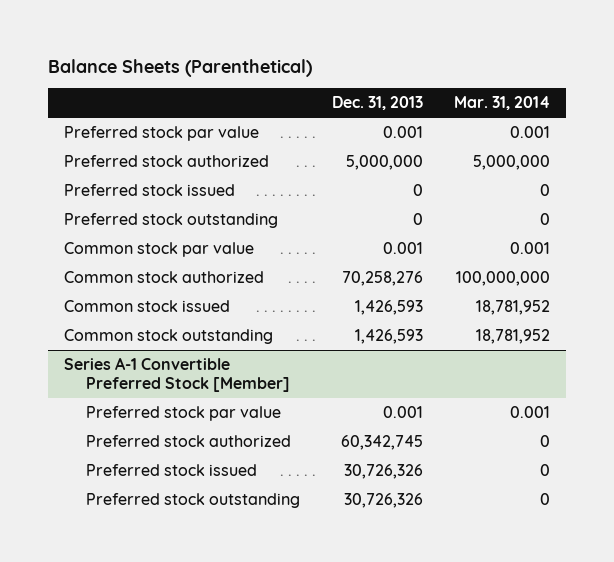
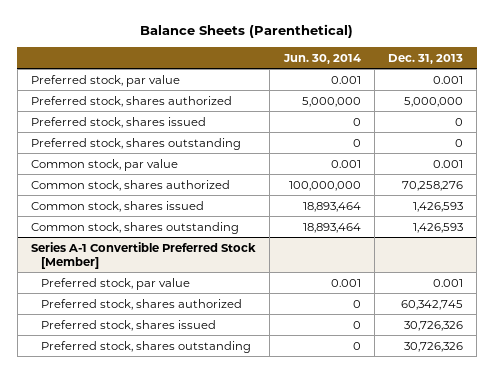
[454,96,551,111] Mar. 31, 2014 -> none
none -> [282,53,361,64] Jun. 30, 2014
[63,126,259,142] Preferred stock par value -> [31,74,181,87] Preferred stock, par value
[63,155,269,168] Preferred stock authorized -> [31,95,233,107] Preferred stock, shares authorized
[63,184,235,197] Preferred stock issued -> [31,116,207,128] Preferred stock, shares issued
[63,213,278,229] Preferred stock outstanding -> [31,137,242,150] Preferred stock, shares outstanding
[63,242,254,258] Common stock par value -> [31,158,179,171] Common stock, par value
[63,271,264,284] Common stock authorized -> [31,179,231,191] Common stock, shares authorized
[63,300,230,313] Common stock issued -> [31,200,205,212] Common stock, shares issued
[63,329,273,345] Common stock outstanding -> [31,221,240,234] Common stock, shares outstanding
[86,406,282,422] Preferred stock par value -> [41,277,191,290] Preferred stock, par value
[86,435,292,448] Preferred stock authorized -> [41,298,243,310] Preferred stock, shares authorized
[86,464,258,477] Preferred stock issued -> [41,319,217,331] Preferred stock, shares issued
[86,493,301,509] Preferred stock outstanding -> [41,340,252,353] Preferred stock, shares outstanding

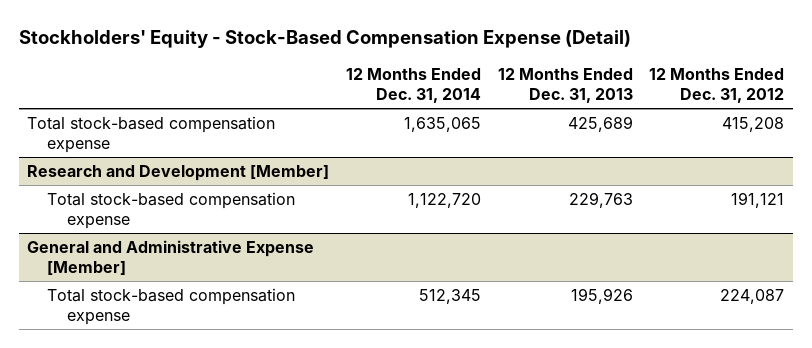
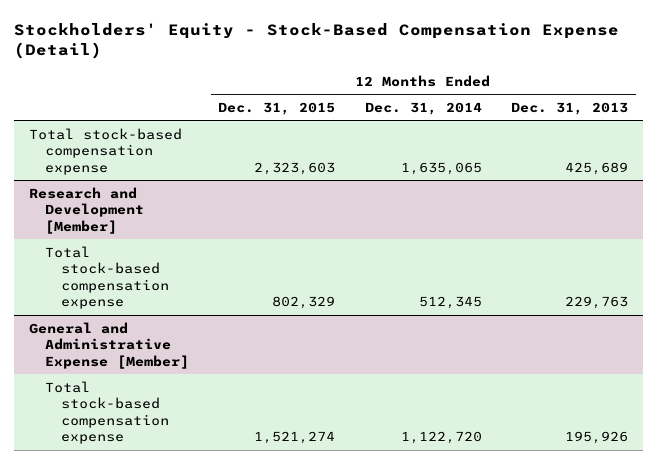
[649,68,785,104] 12 Months Ended Dec. 31, 2012 -> none
none -> [218,101,336,115] Dec. 31, 2015
[408,192,482,208] 1,122,720 -> [418,296,482,310] 512,345
[419,288,482,304] 512,345 -> [400,431,482,445] 1,122,720

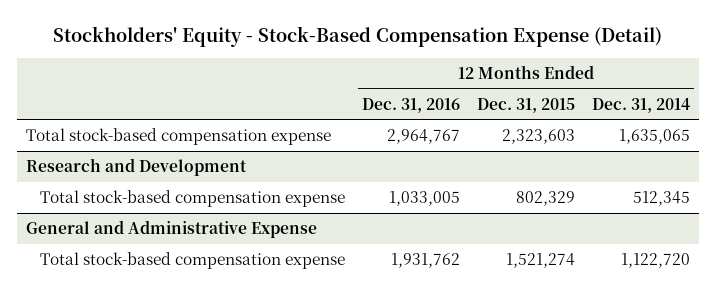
[511,101,629,115] Dec. 31, 2013 -> none
none -> [362,97,461,113] Dec. 31, 2016
[28,186,145,234] Research and Development [Member] -> [25,158,247,177] Research and Development
[28,321,190,369] General and Administrative Expense [Member] -> [25,220,317,239] General and Administrative Expense

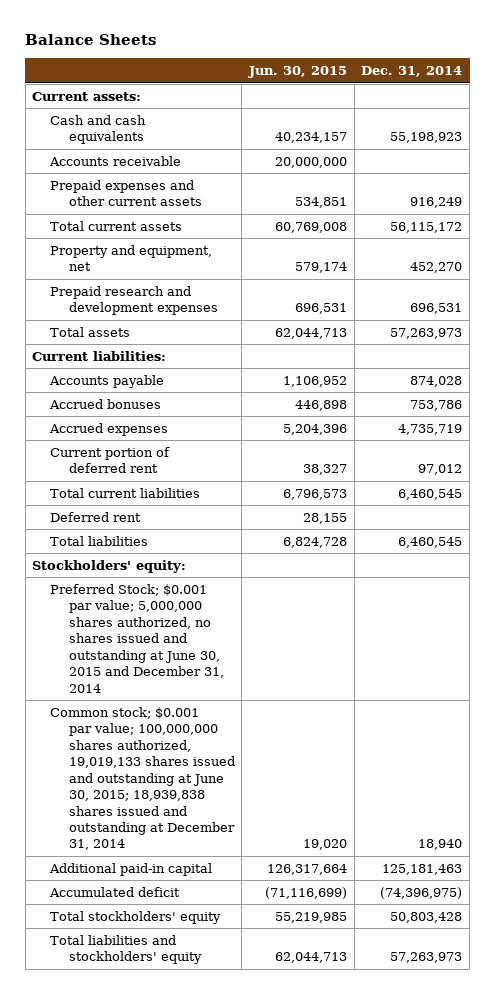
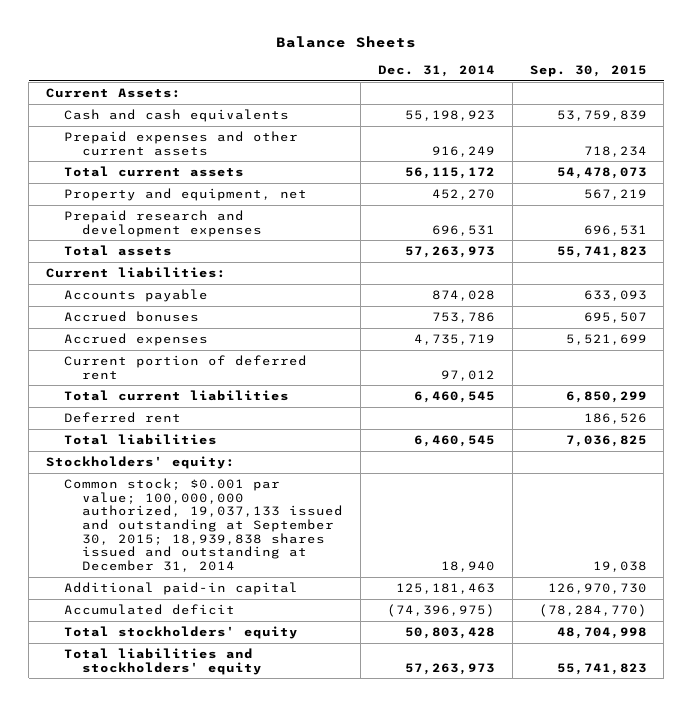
[248,66,348,79] Jun. 30, 2015 -> none
none -> [529,65,647,78] Sep. 30, 2015
[32,91,142,101] Current assets: -> [46,87,182,98] Current Assets:
[49,155,182,166] Accounts receivable -> none
[50,583,224,693] Preferred Stock; $0.001 par value; 5,000,000 shares authorized, no shares issued and outstanding at June 30, 2015 and December 31, 2014 -> none
[50,706,235,851] Common stock; $0.001 par value; 100,000,000 shares authorized, 19,019,133 shares issued and outstanding at June 30, 2015; 18,939,838 shares issued and outstanding at December 31, 2014 -> [64,477,344,573] Common stock; $0.001 par value; 100,000,000 authorized, 19,037,133 issued and outstanding at September 30, 2015; 18,939,838 shares issued and outstanding at December 31, 2014

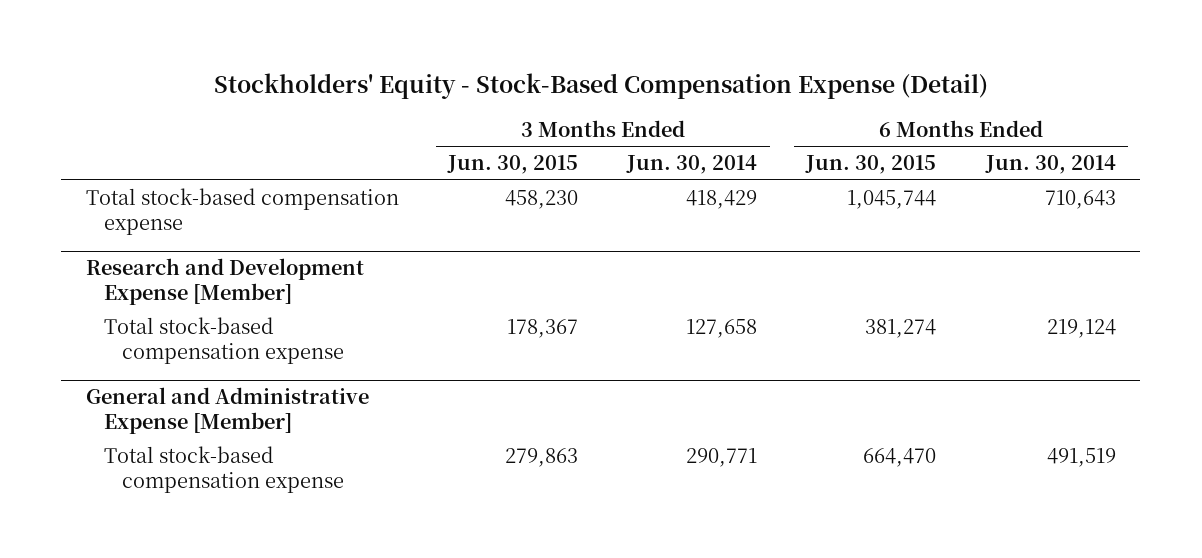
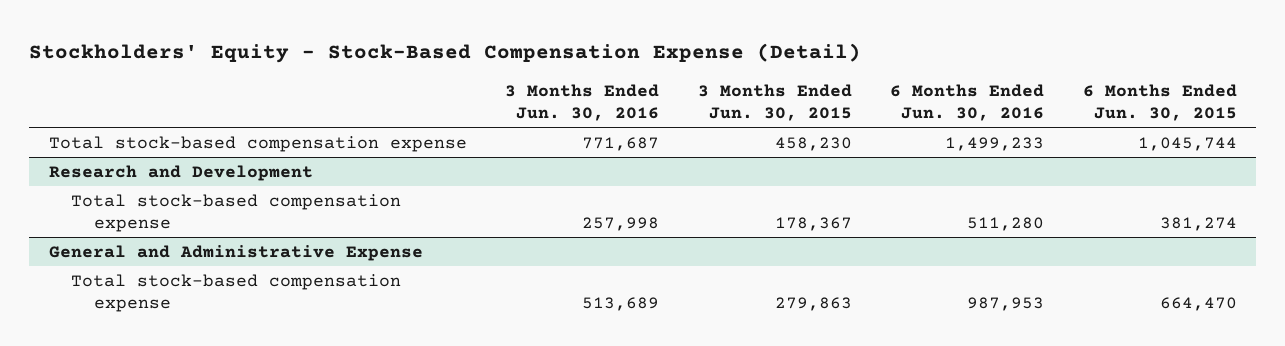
[626,155,758,175] Jun. 30, 2014 -> none
[984,155,1116,175] Jun. 30, 2014 -> none
none -> [505,83,660,121] 3 Months Ended Jun. 30, 2016
none -> [890,83,1045,121] 6 Months Ended Jun. 30, 2016
[85,258,364,306] Research and Development Expense [Member] -> [48,164,313,181] Research and Development
[85,387,369,435] General and Administrative Expense [Member] -> [48,244,423,261] General and Administrative Expense

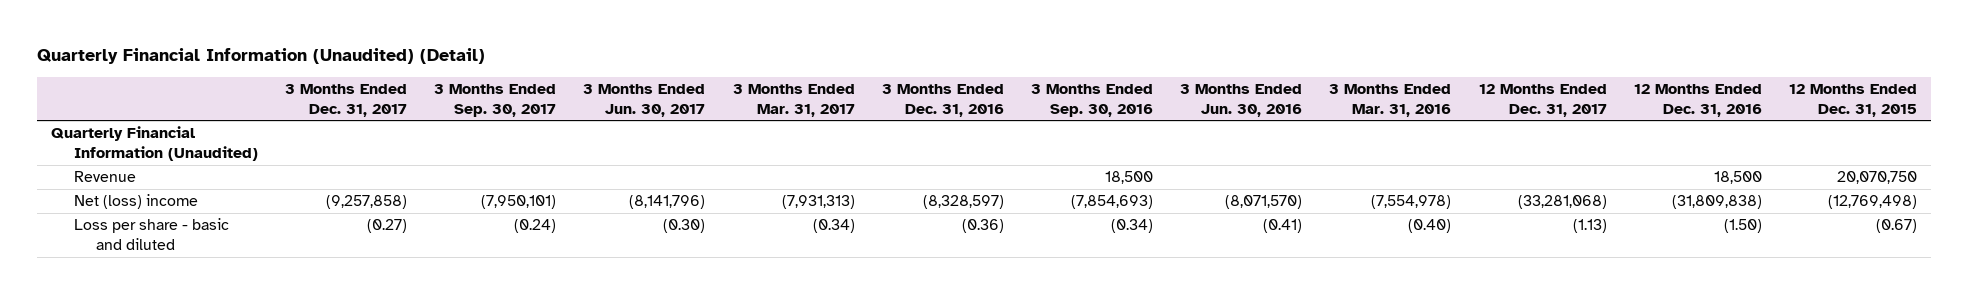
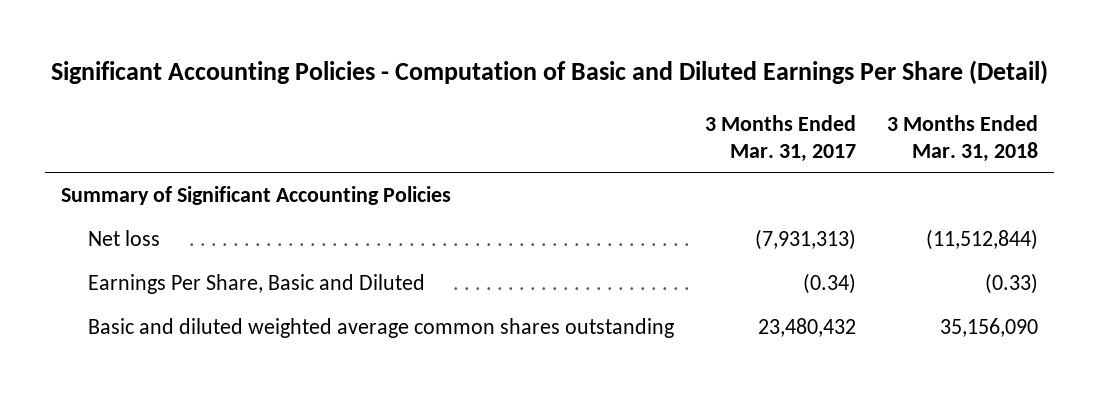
[37,48,486,65] Quarterly Financial Information (Unaudited) (Detail) -> [50,59,1048,84] Significant Accounting Policies - Computation of Basic and Diluted Earnings Per Share (Detail)
[284,83,407,117] 3 Months Ended Dec. 31, 2017 -> none
[434,83,557,117] 3 Months Ended Sep. 30, 2017 -> none
[583,83,706,117] 3 Months Ended Jun. 30, 2017 -> none
[881,83,1004,117] 3 Months Ended Dec. 31, 2016 -> none
[1031,83,1154,117] 3 Months Ended Sep. 30, 2016 -> none
[1180,83,1303,117] 3 Months Ended Jun. 30, 2016 -> none
[1329,83,1452,117] 3 Months Ended Mar. 31, 2016 -> none
[1478,83,1607,117] 12 Months Ended Dec. 31, 2017 -> none
[1633,83,1762,117] 12 Months Ended Dec. 31, 2016 -> none
[1789,83,1918,117] 12 Months Ended Dec. 31, 2015 -> none
none -> [887,114,1039,162] 3 Months Ended Mar. 31, 2018
[50,126,258,162] Quarterly Financial Information (Unaudited) -> none
[73,171,136,183] Revenue -> none
none -> [60,186,451,206] Summary of Significant Accounting Policies
[73,194,198,210] Net (loss) income -> [88,230,161,247] Net loss
[73,218,229,251] Loss per share - basic and diluted -> [88,274,426,295] Earnings Per Share, Basic and Diluted
none -> [88,318,675,339] Basic and diluted weighted average common shares outstanding

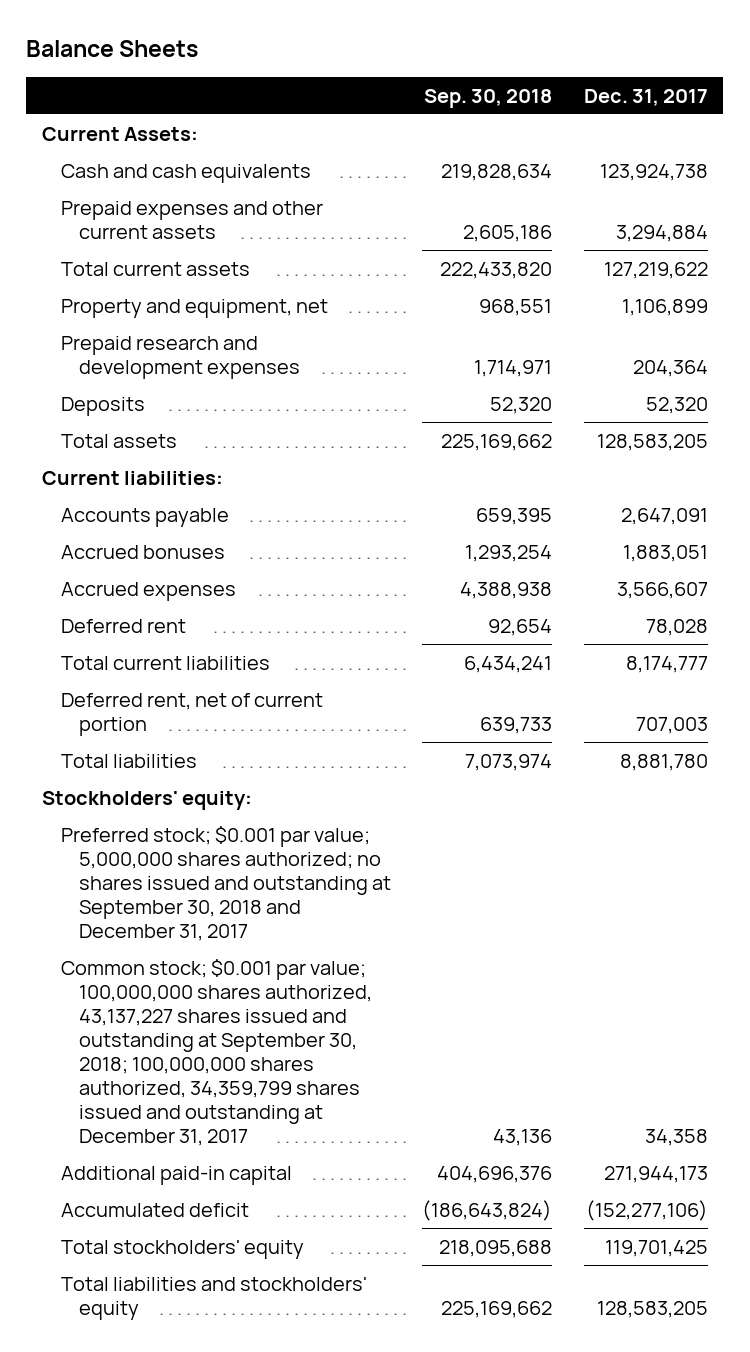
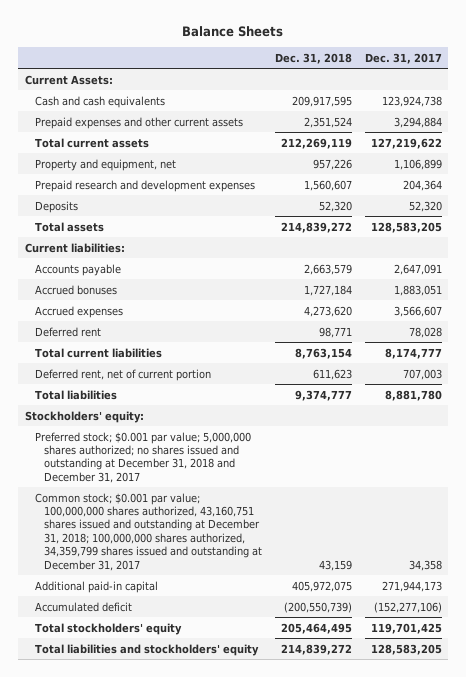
[424,88,553,108] Sep. 30, 2018 -> none
none -> [274,52,352,64] Dec. 31, 2018
[60,825,392,941] Preferred stock; $0.001 par value; 5,000,000 shares authorized; no shares issued and outstanding at September 30, 2018 and December 31, 2017 -> [34,431,251,483] Preferred stock; $0.001 par value; 5,000,000 shares authorized; no shares issued and outstanding at December 31, 2018 and December 31, 2017
[60,958,373,1146] Common stock; $0.001 par value; 100,000,000 shares authorized, 43,137,227 shares issued and outstanding at September 30, 2018; 100,000,000 shares authorized, 34,359,799 shares issued and outstanding at December 31, 2017 -> [34,492,263,571] Common stock; $0.001 par value; 100,000,000 shares authorized, 43,160,751 shares issued and outstanding at December 31, 2018; 100,000,000 shares authorized, 34,359,799 shares issued and outstanding at December 31, 2017

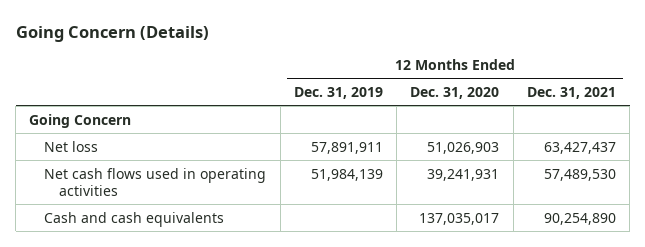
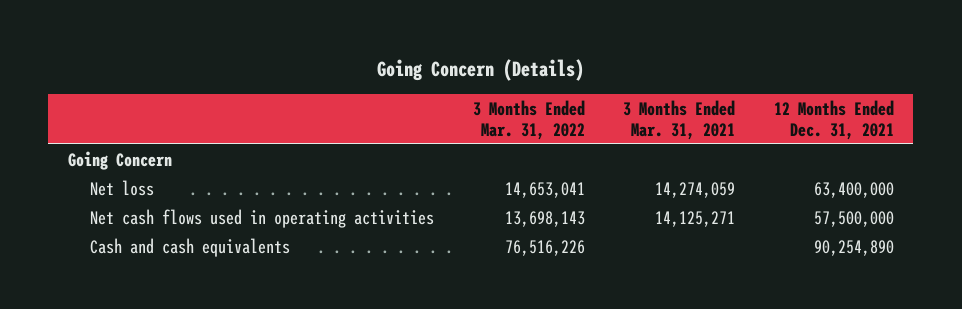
[293,87,383,100] Dec. 31, 2019 -> none
[410,87,500,100] Dec. 31, 2020 -> none
none -> [472,99,585,140] 3 Months Ended Mar. 31, 2022
none -> [623,99,736,140] 3 Months Ended Mar. 31, 2021
[543,141,616,154] 63,427,437 -> [814,181,895,198] 63,400,000
[543,168,616,181] 57,489,530 -> [814,210,895,227] 57,500,000

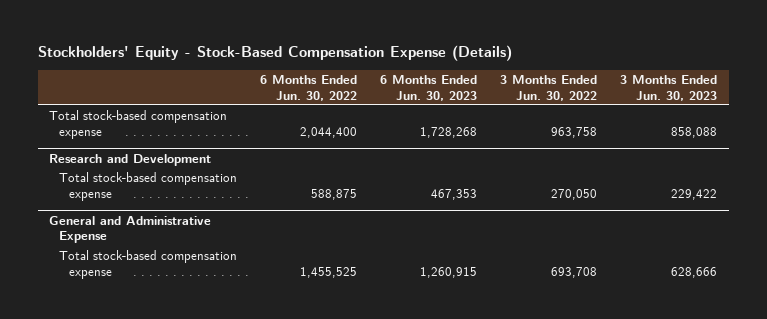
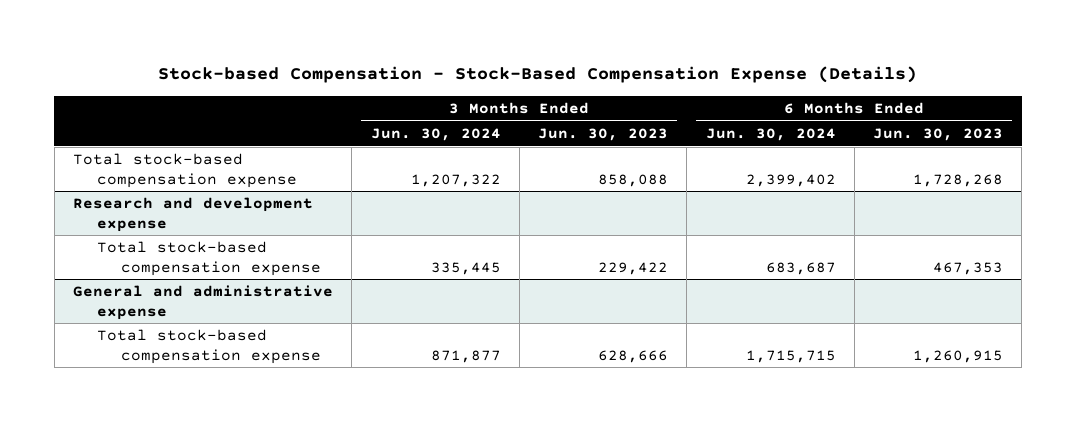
[37,45,512,62] Stockholders' Equity - Stock-Based Compensation Expense (Details) -> [158,66,918,84] Stock-based Compensation - Stock-Based Compensation Expense (Details)
[260,75,358,101] 6 Months Ended Jun. 30, 2022 -> none
[500,75,598,101] 3 Months Ended Jun. 30, 2022 -> none
none -> [370,127,501,141] Jun. 30, 2024
none -> [705,127,836,141] Jun. 30, 2024
[49,153,212,166] Research and Development -> [73,197,314,232] Research and development expense
[49,215,212,244] General and Administrative Expense -> [73,285,334,320] General and administrative expense

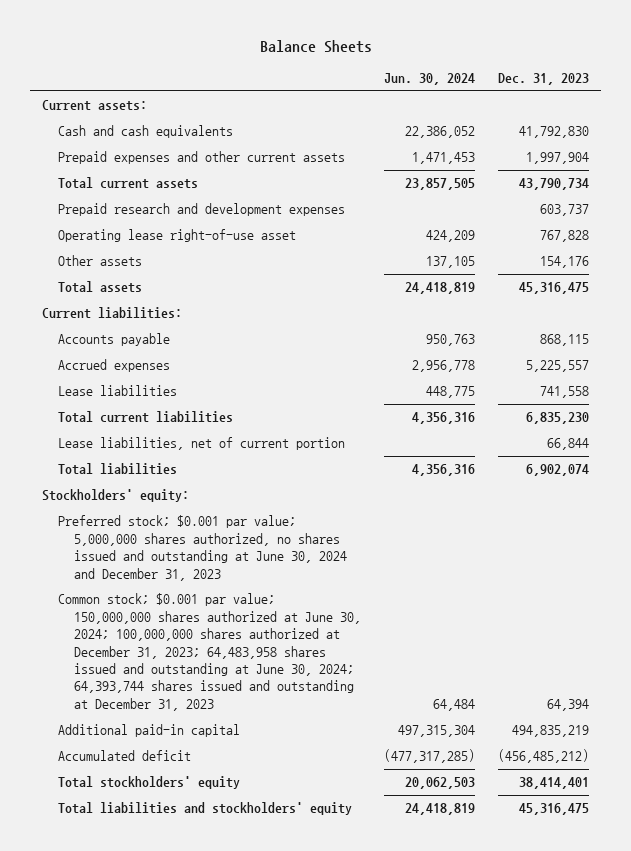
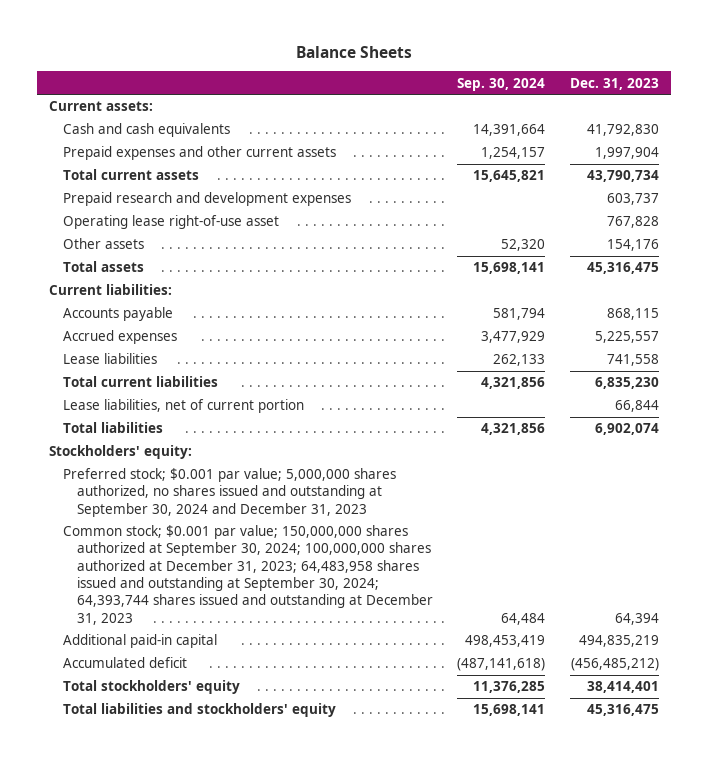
[383,72,475,85] Jun. 30, 2024 -> none
none -> [457,77,546,91] Sep. 30, 2024
[57,515,347,581] Preferred stock; $0.001 par value; 5,000,000 shares authorized, no shares issued and outstanding at June 30, 2024 and December 31, 2023 -> [62,468,396,517] Preferred stock; $0.001 par value; 5,000,000 shares authorized, no shares issued and outstanding at September 30, 2024 and December 31, 2023
[57,593,361,711] Common stock; $0.001 par value; 150,000,000 shares authorized at June 30, 2024; 100,000,000 shares authorized at December 31, 2023; 64,483,958 shares issued and outstanding at June 30, 2024; 64,393,744 shares issued and outstanding at December 31, 2023 -> [62,525,433,625] Common stock; $0.001 par value; 150,000,000 shares authorized at September 30, 2024; 100,000,000 shares authorized at December 31, 2023; 64,483,958 shares issued and outstanding at September 30, 2024; 64,393,744 shares issued and outstanding at December 31, 2023

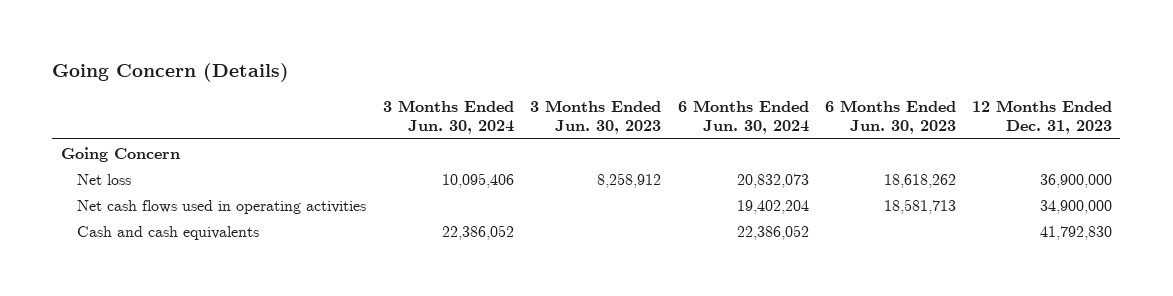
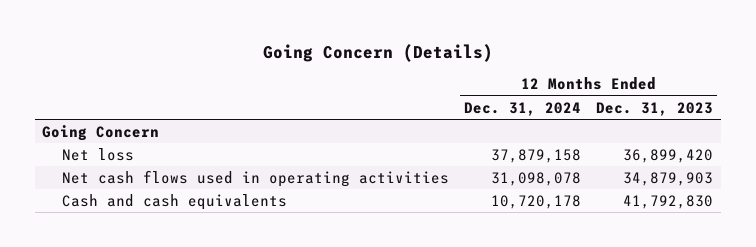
[382,100,514,135] 3 Months Ended Jun. 30, 2024 -> none
[530,100,662,135] 3 Months Ended Jun. 30, 2023 -> none
[677,100,809,135] 6 Months Ended Jun. 30, 2024 -> none
[824,100,956,135] 6 Months Ended Jun. 30, 2023 -> none
none -> [463,101,581,116] Dec. 31, 2024
[1040,173,1113,188] 36,900,000 -> [623,148,714,163] 36,899,420
[1040,199,1113,214] 34,900,000 -> [623,171,714,186] 34,879,903

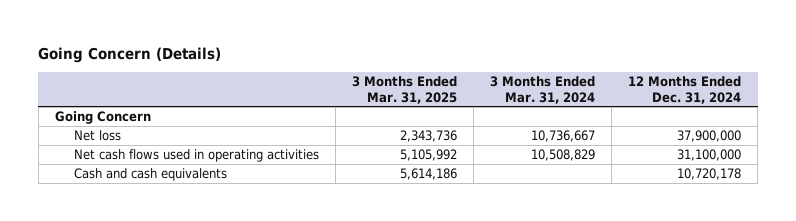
[596,101,714,116] Dec. 31, 2023 -> none
none -> [352,76,458,104] 3 Months Ended Mar. 31, 2025
none -> [490,76,596,104] 3 Months Ended Mar. 31, 2024
[490,148,581,163] 37,879,158 -> [677,130,742,143] 37,900,000
[490,171,581,186] 31,098,078 -> [677,149,742,162] 31,100,000

